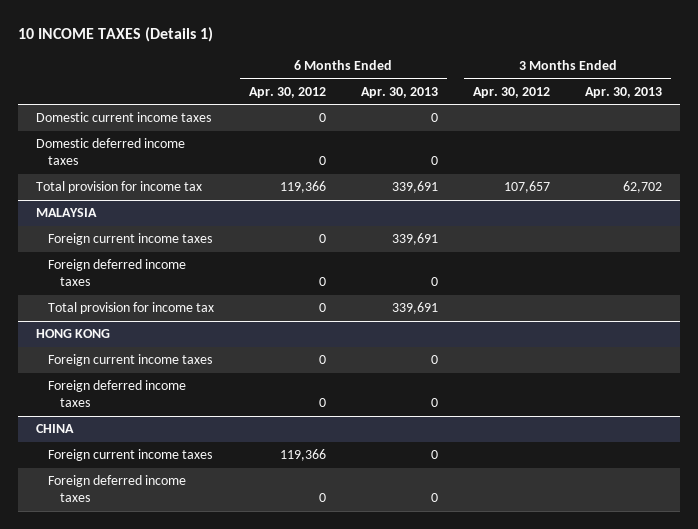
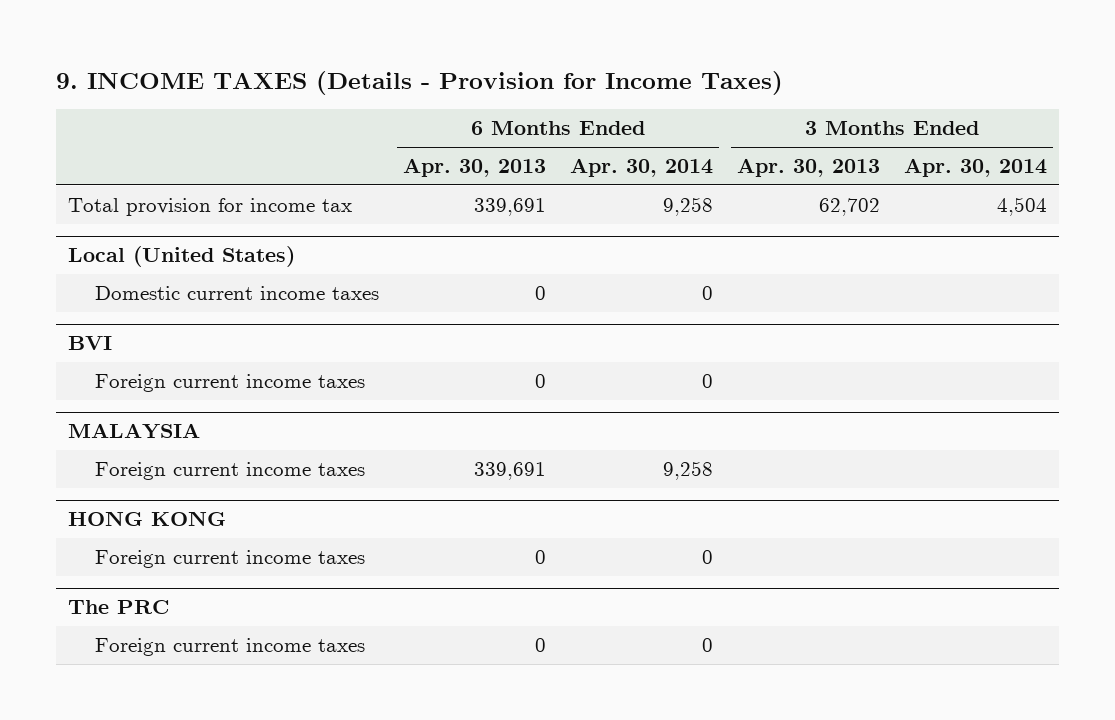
[17,27,213,43] 10 INCOME TAXES (Details 1) -> [56,70,784,95] 9. INCOME TAXES (Details - Provision for Income Taxes)
[248,86,326,98] Apr. 30, 2012 -> none
[473,86,551,98] Apr. 30, 2012 -> none
none -> [569,158,713,178] Apr. 30, 2014
none -> [903,158,1047,178] Apr. 30, 2014
[35,112,211,123] Domestic current income taxes -> none
[35,138,185,166] Domestic deferred income taxes -> none
none -> [68,246,296,268] Local (United States)
none -> [94,285,379,300] Domestic current income taxes
none -> [68,336,113,351] BVI
none -> [94,373,365,392] Foreign current income taxes
[47,259,186,287] Foreign deferred income taxes -> none
[47,302,214,315] Total provision for income tax -> none
[47,380,186,408] Foreign deferred income taxes -> none
[35,424,74,434] CHINA -> none
none -> [68,600,170,615] The PRC
[47,475,186,503] Foreign deferred income taxes -> none

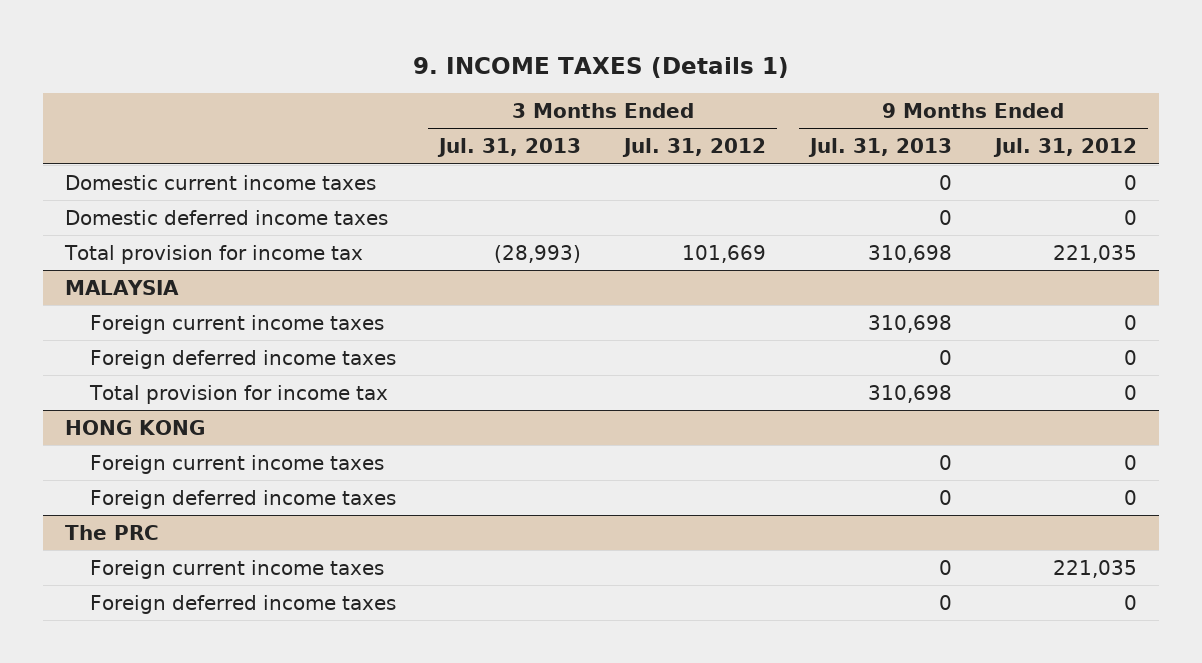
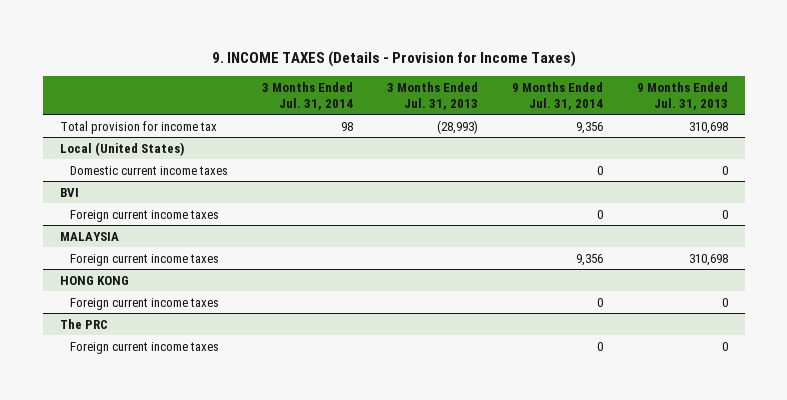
[412,56,789,78] 9. INCOME TAXES (Details 1) -> [211,51,576,68] 9. INCOME TAXES (Details - Provision for Income Taxes)
[622,138,767,158] Jul. 31, 2012 -> none
[992,138,1137,158] Jul. 31, 2012 -> none
none -> [261,82,353,110] 3 Months Ended Jul. 31, 2014
none -> [511,82,603,110] 9 Months Ended Jul. 31, 2014
[65,174,377,190] Domestic current income taxes -> none
[65,209,389,225] Domestic deferred income taxes -> none
none -> [59,141,184,156] Local (United States)
none -> [69,165,228,175] Domestic current income taxes
none -> [59,187,79,197] BVI
none -> [69,209,219,222] Foreign current income taxes
[89,349,396,369] Foreign deferred income taxes -> none
[88,384,388,404] Total provision for income tax -> none
[89,489,396,509] Foreign deferred income taxes -> none
[89,594,396,614] Foreign deferred income taxes -> none

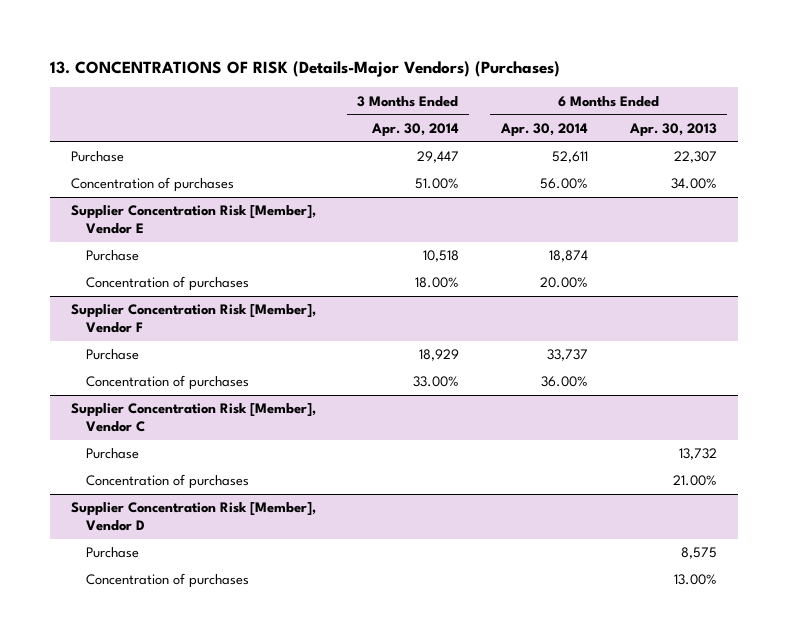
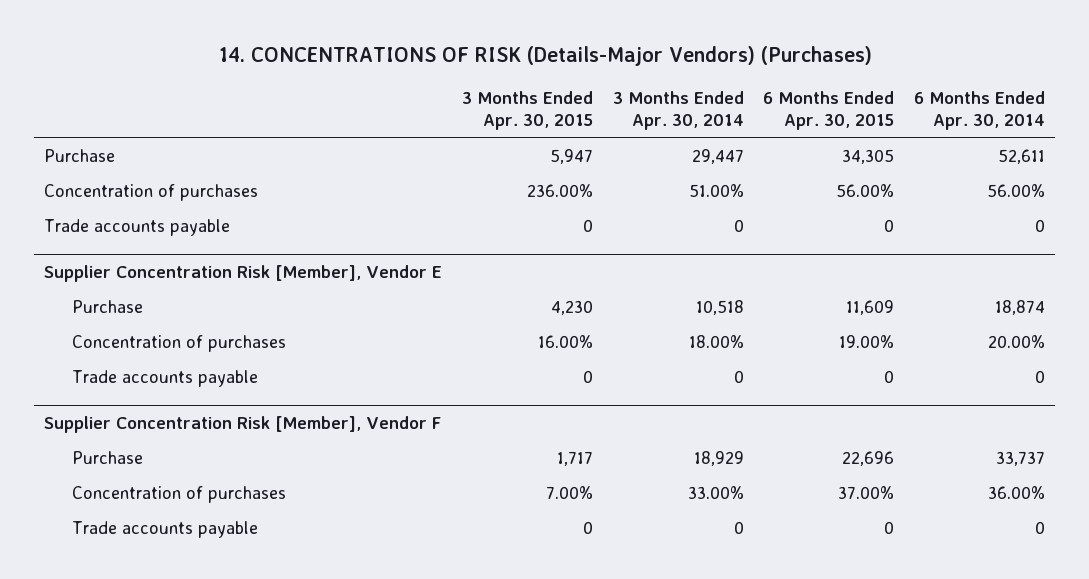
[50,60,561,77] 13. CONCENTRATIONS OF RISK (Details-Major Vendors) (Purchases) -> [218,45,872,66] 14. CONCENTRATIONS OF RISK (Details-Major Vendors) (Purchases)
[628,122,717,137] Apr. 30, 2013 -> none
none -> [461,90,593,130] 3 Months Ended Apr. 30, 2015
none -> [763,90,895,130] 6 Months Ended Apr. 30, 2015
none -> [43,218,230,236] Trade accounts payable
none -> [72,369,259,387] Trade accounts payable
[70,403,316,433] Supplier Concentration Risk [Member], Vendor C -> none
[86,448,140,460] Purchase -> none
[86,474,250,490] Concentration of purchases -> none
[70,502,316,532] Supplier Concentration Risk [Member], Vendor D -> none
[86,547,140,559] Purchase -> none
[86,573,250,589] Concentration of purchases -> none
none -> [72,520,259,538] Trade accounts payable

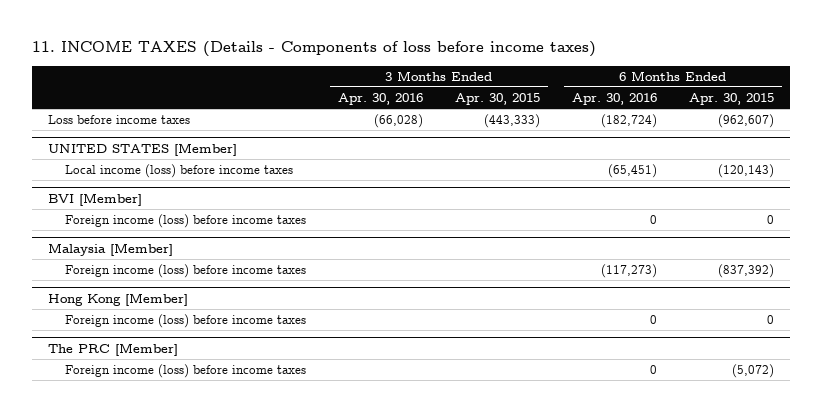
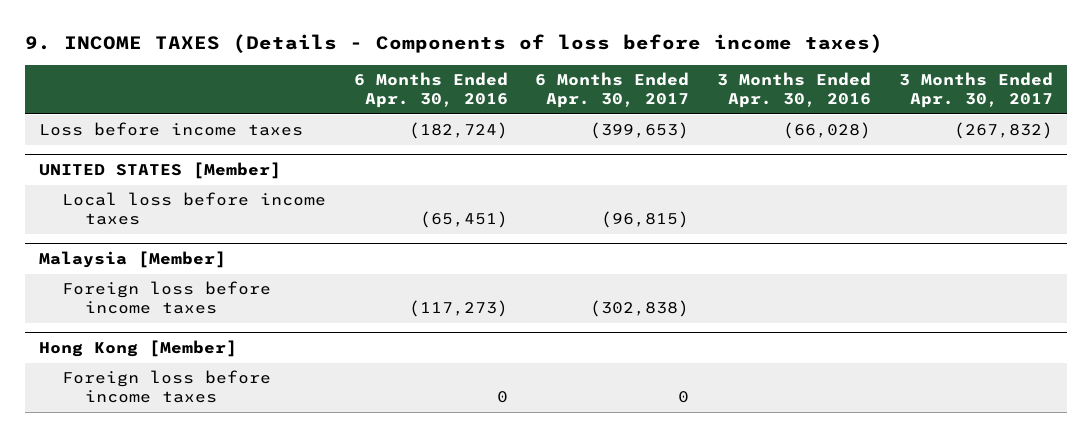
[31,41,596,58] 11. INCOME TAXES (Details - Components of loss before income taxes) -> [25,34,884,54] 9. INCOME TAXES (Details - Components of loss before income taxes)
[455,93,541,106] Apr. 30, 2015 -> none
[689,93,775,106] Apr. 30, 2015 -> none
none -> [535,72,690,109] 6 Months Ended Apr. 30, 2017
none -> [898,72,1053,109] 3 Months Ended Apr. 30, 2017
[47,192,142,206] BVI [Member] -> none
[65,214,307,229] Foreign income (loss) before income taxes -> none
[65,164,294,179] Local income (loss) before income taxes -> [61,192,326,226] Local loss before income taxes
[65,264,307,279] Foreign income (loss) before income taxes -> [61,281,271,315] Foreign loss before income taxes
[47,342,178,356] The PRC [Member] -> none
[65,364,307,379] Foreign income (loss) before income taxes -> none
[65,314,307,329] Foreign income (loss) before income taxes -> [61,370,271,404] Foreign loss before income taxes

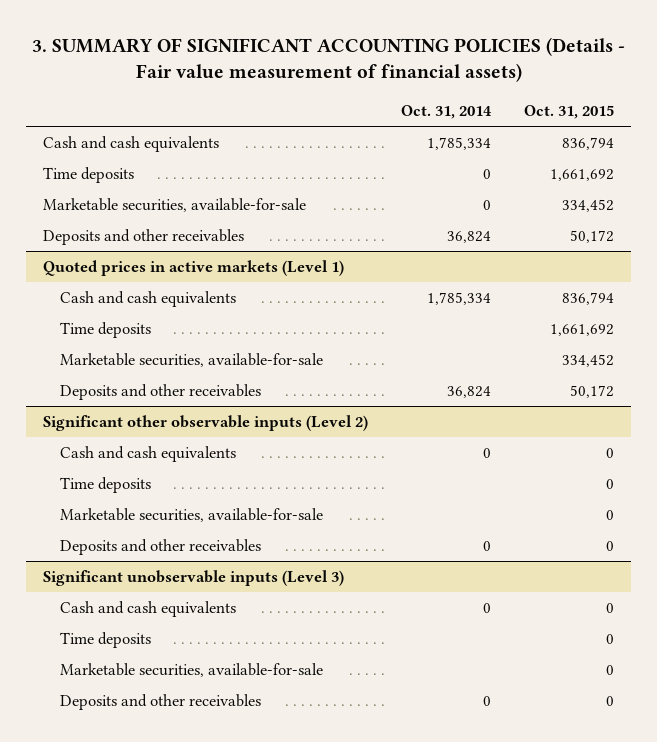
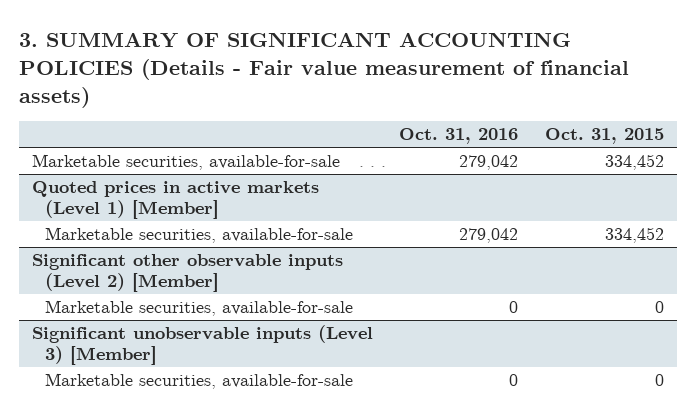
[401,104,493,119] Oct. 31, 2014 -> none
none -> [399,128,519,145] Oct. 31, 2016
[42,135,219,152] Cash and cash equivalents -> none
[42,166,134,183] Time deposits -> none
[42,228,244,245] Deposits and other receivables -> none
[60,290,237,307] Cash and cash equivalents -> none
[60,321,152,338] Time deposits -> none
[42,259,344,276] Quoted prices in active markets (Level 1) -> [32,181,320,220] Quoted prices in active markets (Level 1) [Member]
[60,383,262,400] Deposits and other receivables -> none
[60,445,237,462] Cash and cash equivalents -> none
[60,476,152,493] Time deposits -> none
[42,414,368,431] Significant other observable inputs (Level 2) -> [32,254,344,293] Significant other observable inputs (Level 2) [Member]
[60,538,262,555] Deposits and other receivables -> none
[60,600,237,617] Cash and cash equivalents -> none
[60,631,152,648] Time deposits -> none
[42,569,344,586] Significant unobservable inputs (Level 3) -> [32,325,374,366] Significant unobservable inputs (Level 3) [Member]
[60,693,262,710] Deposits and other receivables -> none

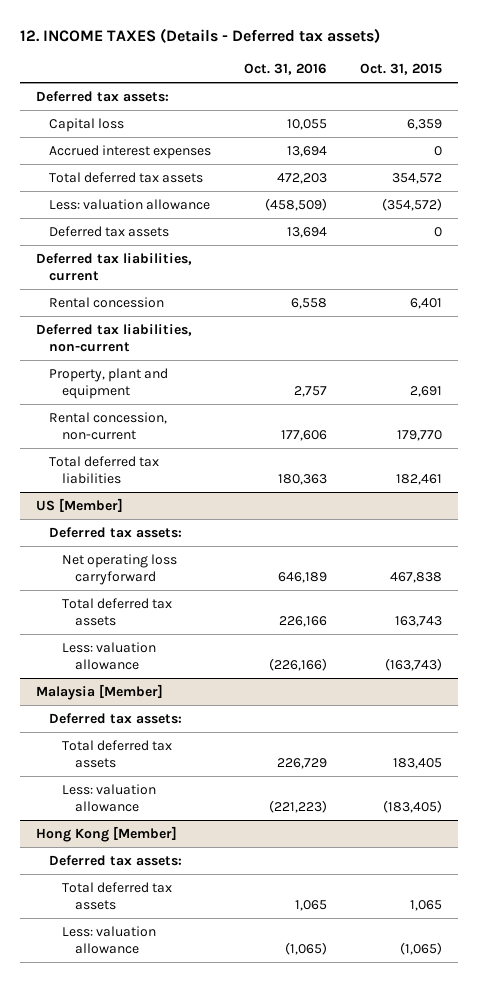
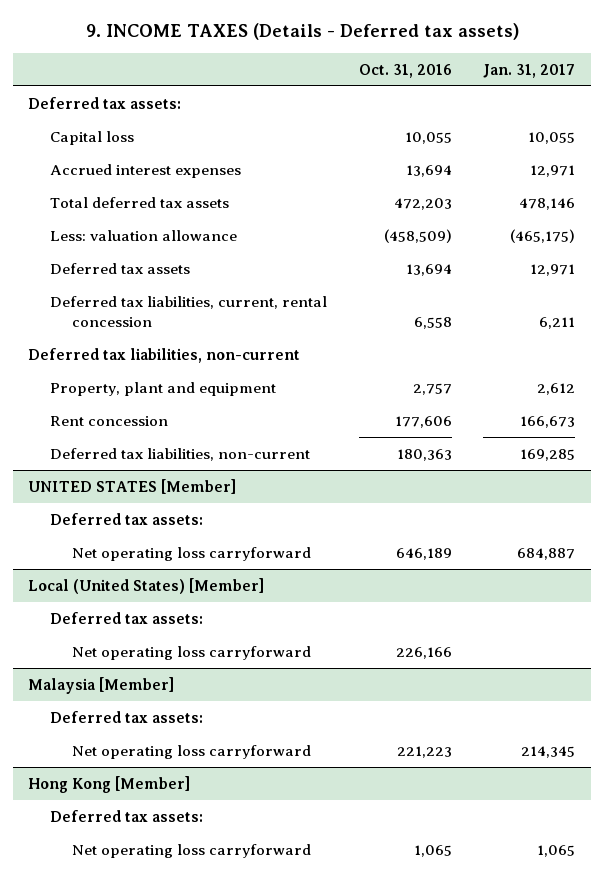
[19,28,380,44] 12. INCOME TAXES (Details - Deferred tax assets) -> [85,23,519,41] 9. INCOME TAXES (Details - Deferred tax assets)
[359,63,442,76] Oct. 31, 2015 -> none
none -> [482,63,575,78] Jan. 31, 2017
[36,252,193,281] Deferred tax liabilities, current -> none
[49,296,165,308] Rental concession -> [50,295,328,328] Deferred tax liabilities, current, rental concession
[49,411,168,440] Rental concession, non-current -> [50,415,169,426] Rent concession
[49,455,160,484] Total deferred tax liabilities -> [50,447,311,461] Deferred tax liabilities, non-current
[36,497,124,512] US [Member] -> [28,478,237,494] UNITED STATES [Member]
[62,641,157,670] Less: valuation allowance -> none
none -> [28,577,265,594] Local (United States) [Member]
none -> [50,611,204,624] Deferred tax assets:
[62,597,173,626] Total deferred tax assets -> [72,645,312,660] Net operating loss carryforward
[62,739,173,768] Total deferred tax assets -> none
[62,783,157,812] Less: valuation allowance -> none
none -> [72,744,312,759] Net operating loss carryforward
[62,925,157,954] Less: valuation allowance -> none
[62,881,173,910] Total deferred tax assets -> [72,843,312,858] Net operating loss carryforward

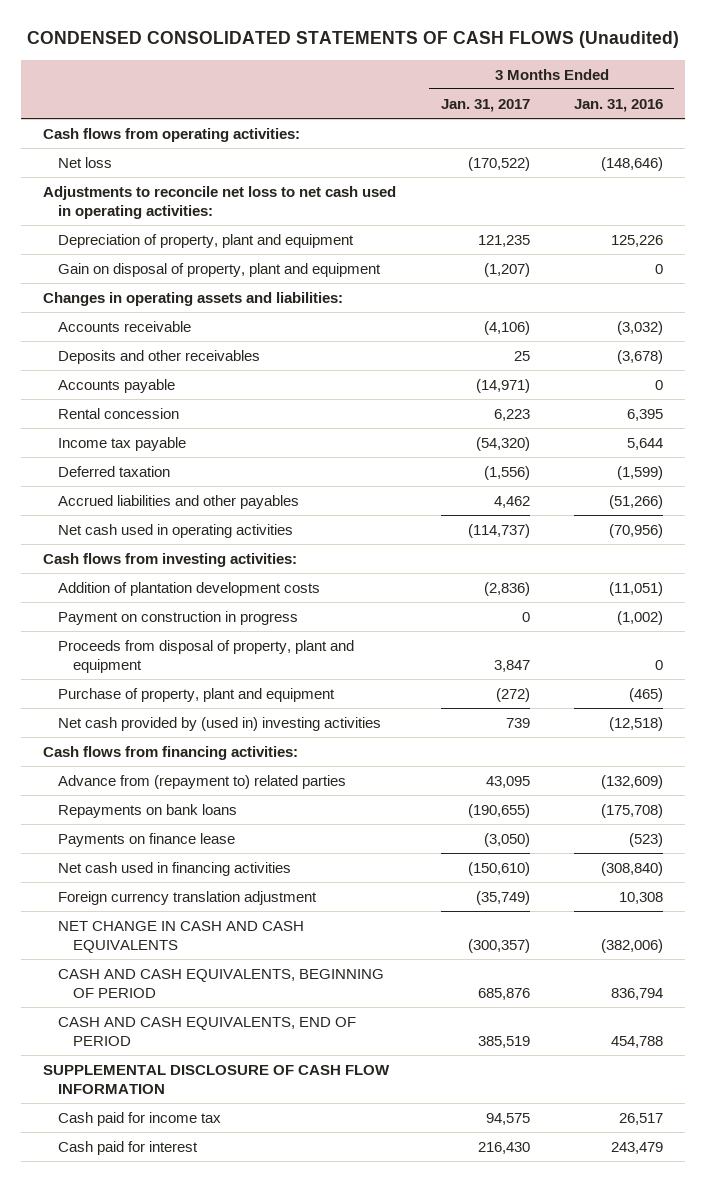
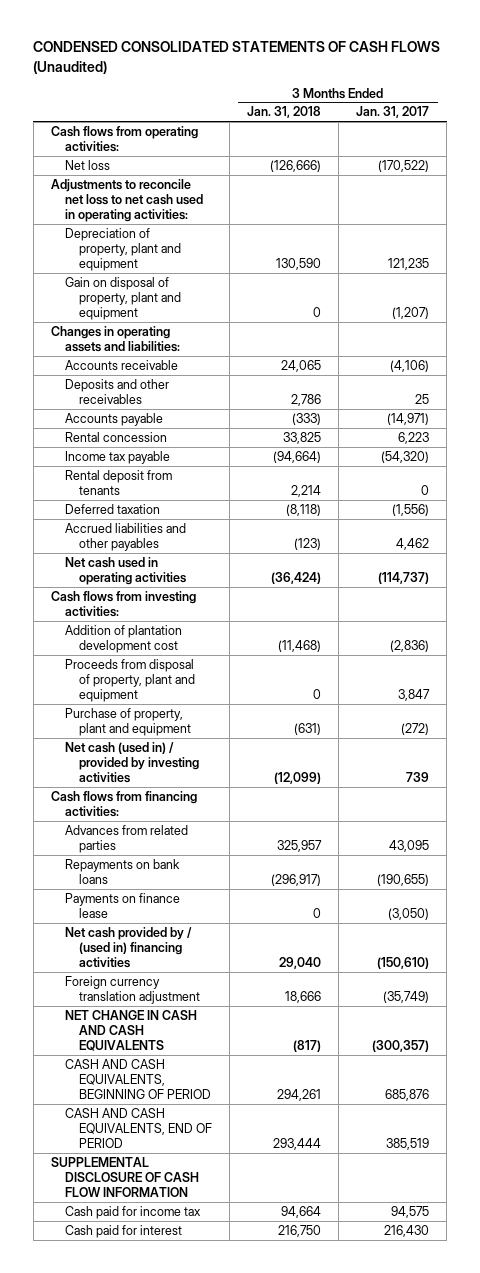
[573,98,663,112] Jan. 31, 2016 -> none
none -> [246,106,321,119] Jan. 31, 2018
none -> [64,469,172,496] Rental deposit from tenants
[58,610,299,625] Payment on construction in progress -> none
[58,581,321,596] Addition of plantation development costs -> [64,624,182,654] Addition of plantation development cost
[58,716,382,731] Net cash provided by (used in) investing activities -> [64,741,199,784] Net cash (used in) / provided by investing activities
[58,774,347,789] Advance from (repayment to) related parties -> [64,824,188,854] Advances from related parties
[58,861,292,876] Net cash used in financing activities -> [64,926,192,969] Net cash provided by / (used in) financing activities

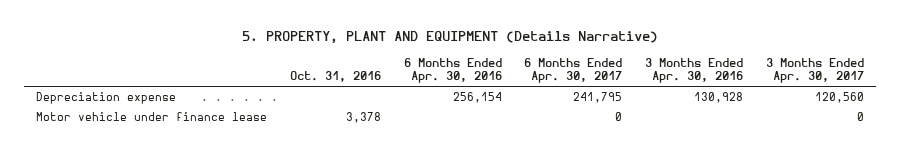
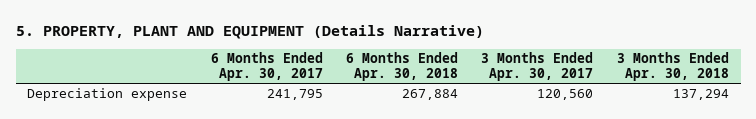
[289,71,381,83] Oct. 31, 2016 -> none
[403,57,502,84] 6 Months Ended Apr. 30, 2016 -> none
[645,57,744,84] 3 Months Ended Apr. 30, 2016 -> none
none -> [346,51,459,82] 6 Months Ended Apr. 30, 2018
none -> [616,51,729,82] 3 Months Ended Apr. 30, 2018
[35,112,267,122] Motor vehicle under finance lease -> none

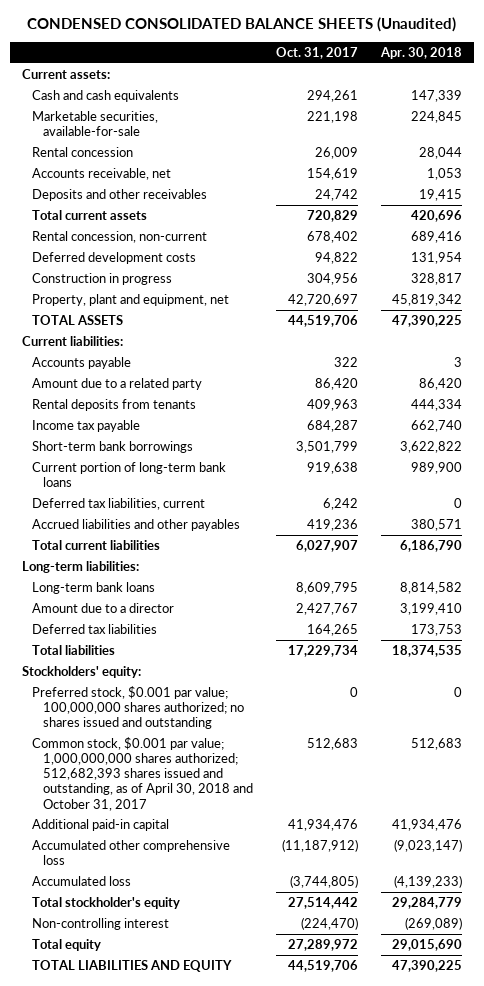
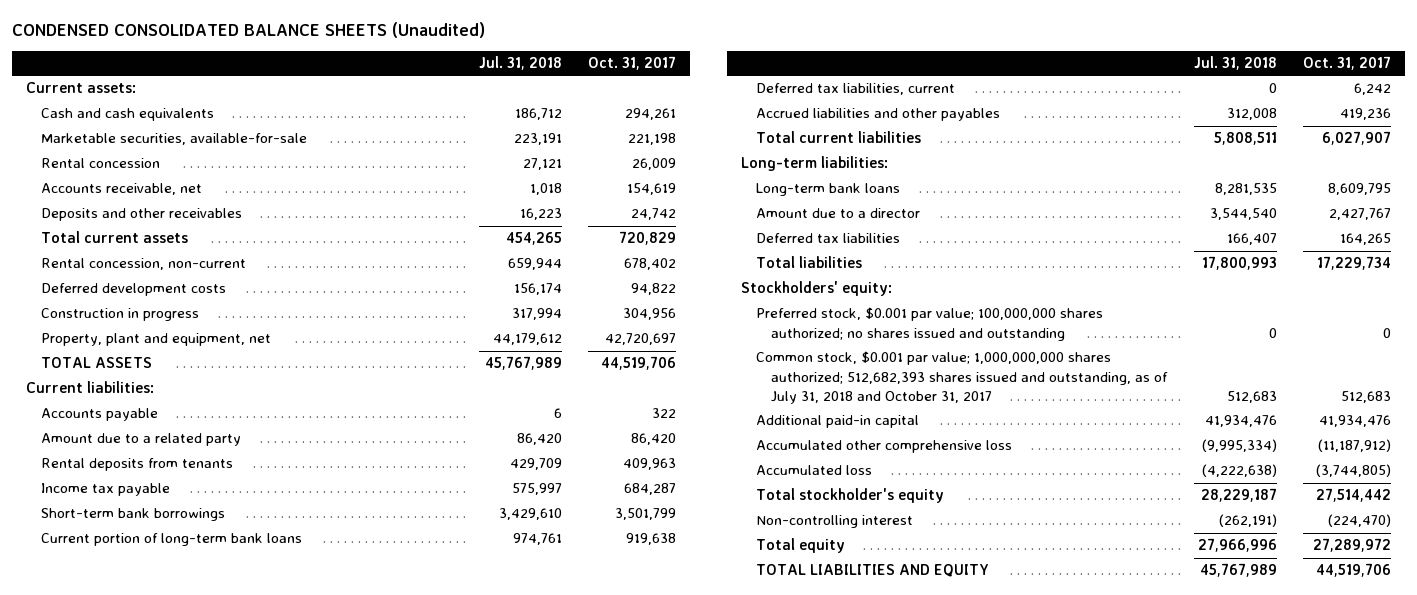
[380,46,463,59] Apr. 30, 2018 -> none
none -> [478,56,562,71] Jul. 31, 2018
[32,736,253,811] Common stock, $0.001 par value; 1,000,000,000 shares authorized; 512,682,393 shares issued and outstanding, as of April 30, 2018 and October 31, 2017 -> [755,351,1169,404] Common stock, $0.001 par value; 1,000,000,000 shares authorized; 512,682,393 shares issued and outstanding, as of July 31, 2018 and October 31, 2017

